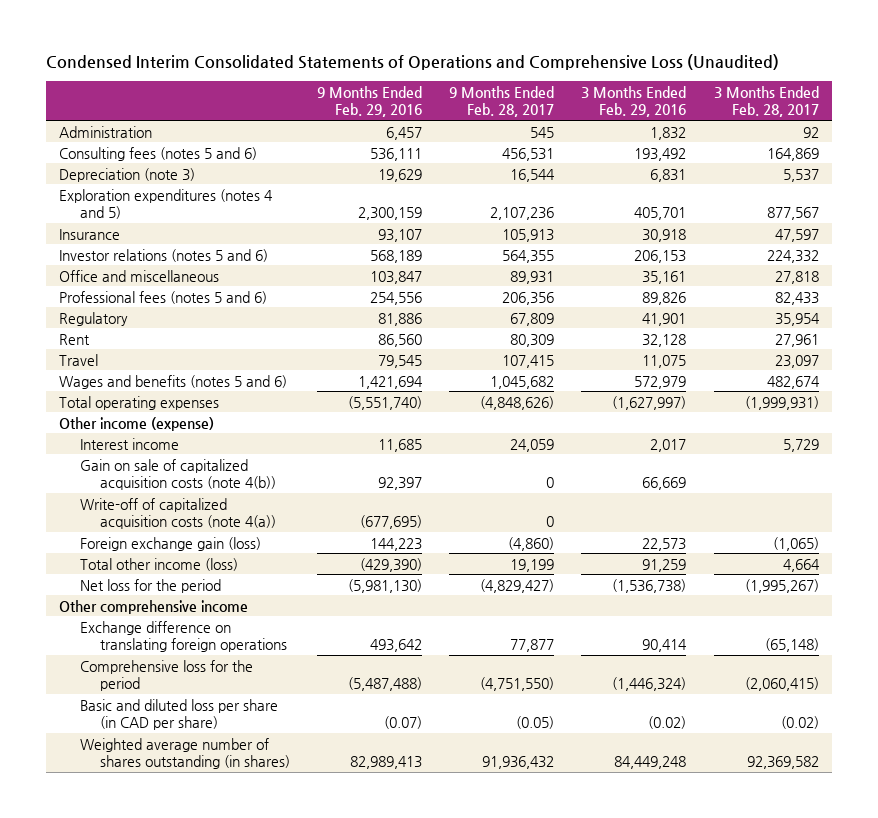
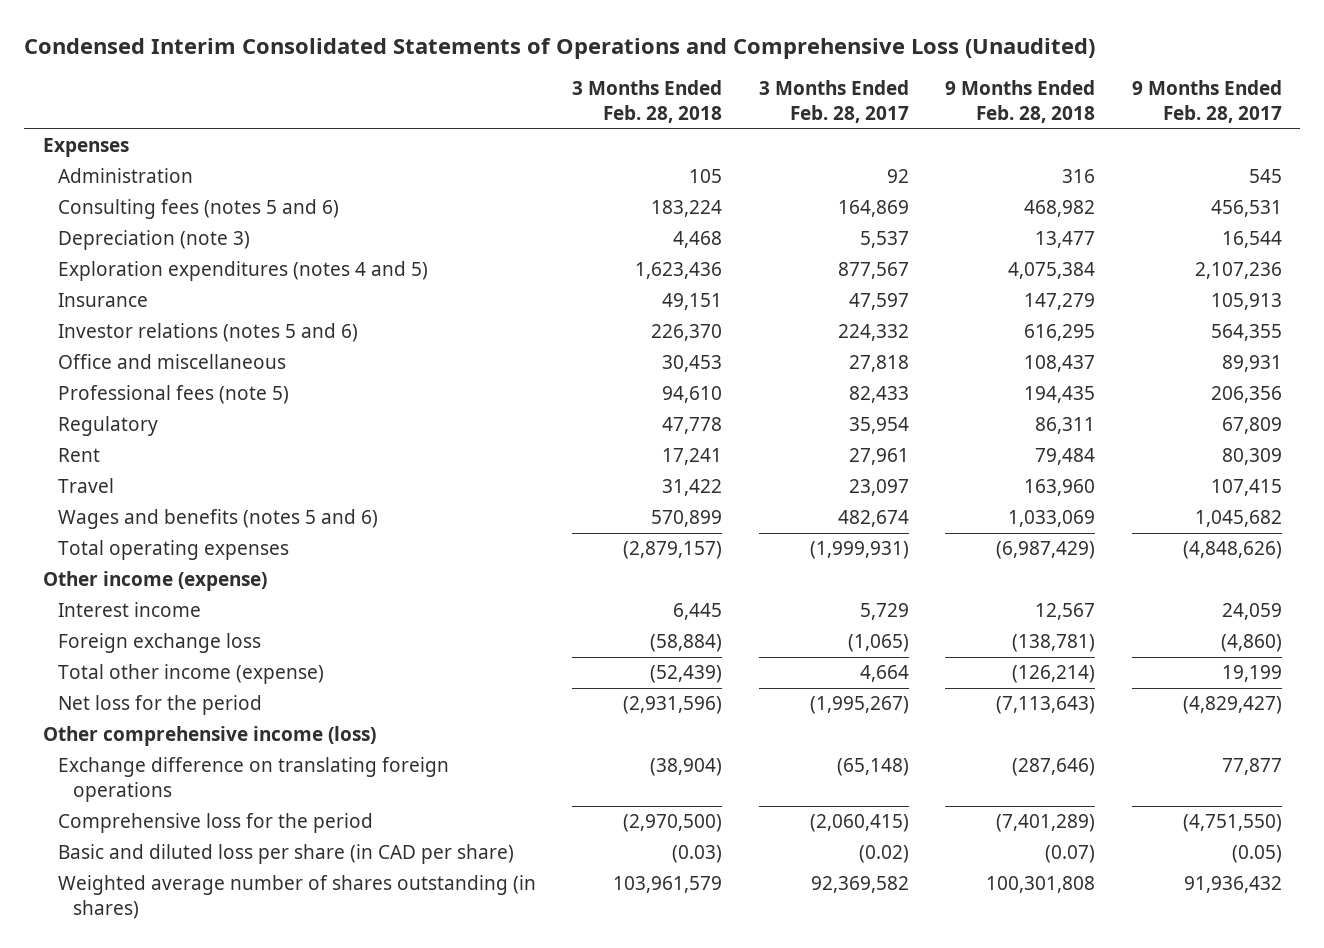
[317,85,423,118] 9 Months Ended Feb. 29, 2016 -> none
[581,85,687,118] 3 Months Ended Feb. 29, 2016 -> none
none -> [572,80,723,124] 3 Months Ended Feb. 28, 2018
none -> [945,80,1096,124] 9 Months Ended Feb. 28, 2018
none -> [42,138,129,158] Expenses
[59,290,268,304] Professional fees (notes 5 and 6) -> [57,385,289,405] Professional fees (note 5)
[79,458,276,491] Gain on sale of capitalized acquisition costs (note 4(b)) -> none
[79,497,276,530] Write-off of capitalized acquisition costs (note 4(a)) -> none
[79,536,261,551] Foreign exchange gain (loss) -> [57,633,261,654] Foreign exchange loss
[79,557,238,571] Total other income (loss) -> [57,664,324,685] Total other income (expense)
[59,599,249,614] Other comprehensive income -> [42,726,376,747] Other comprehensive income (loss)

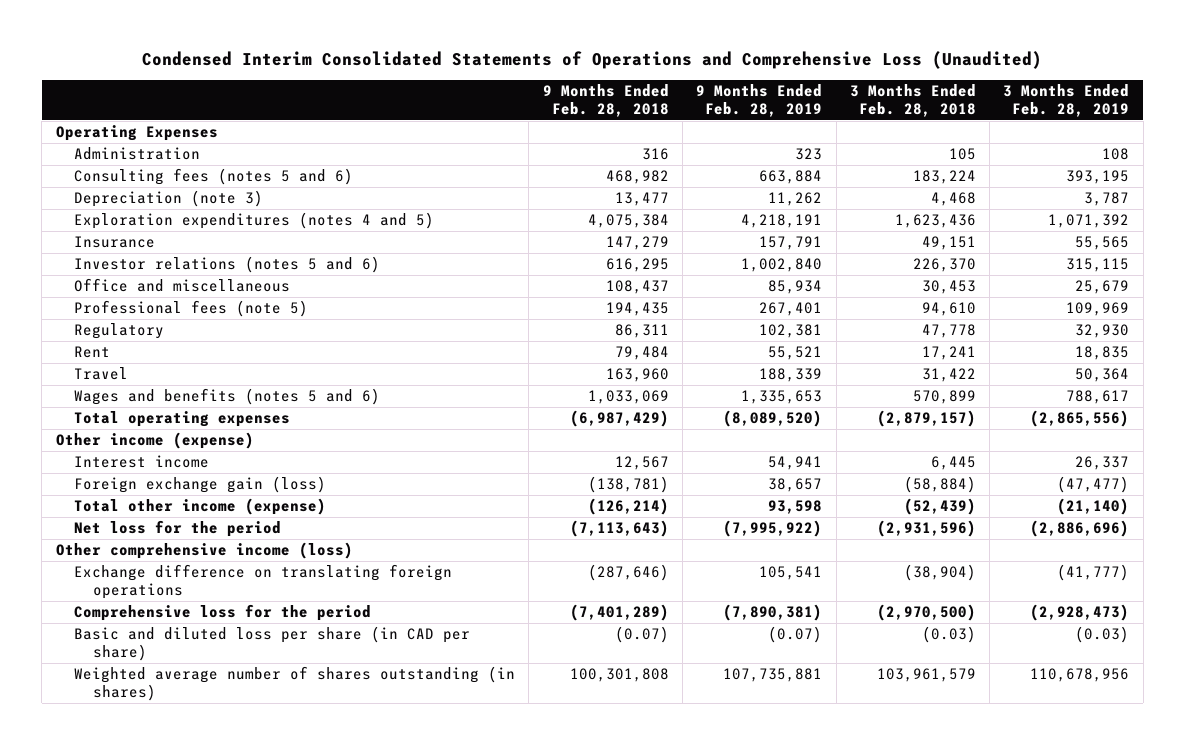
[758,80,909,124] 3 Months Ended Feb. 28, 2017 -> none
[1131,80,1282,124] 9 Months Ended Feb. 28, 2017 -> none
none -> [696,84,823,118] 9 Months Ended Feb. 28, 2019
none -> [1003,84,1130,118] 3 Months Ended Feb. 28, 2019
[42,138,129,158] Expenses -> [55,125,218,142] Operating Expenses
[57,633,261,654] Foreign exchange loss -> [74,476,327,494] Foreign exchange gain (loss)

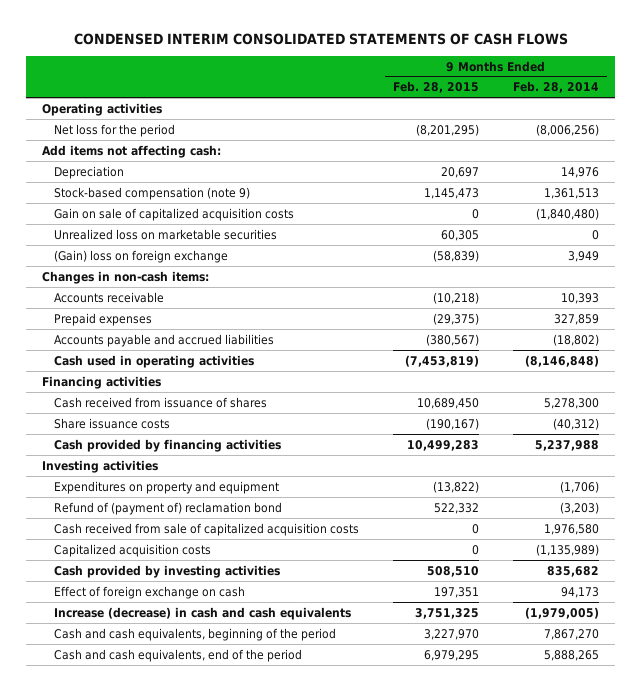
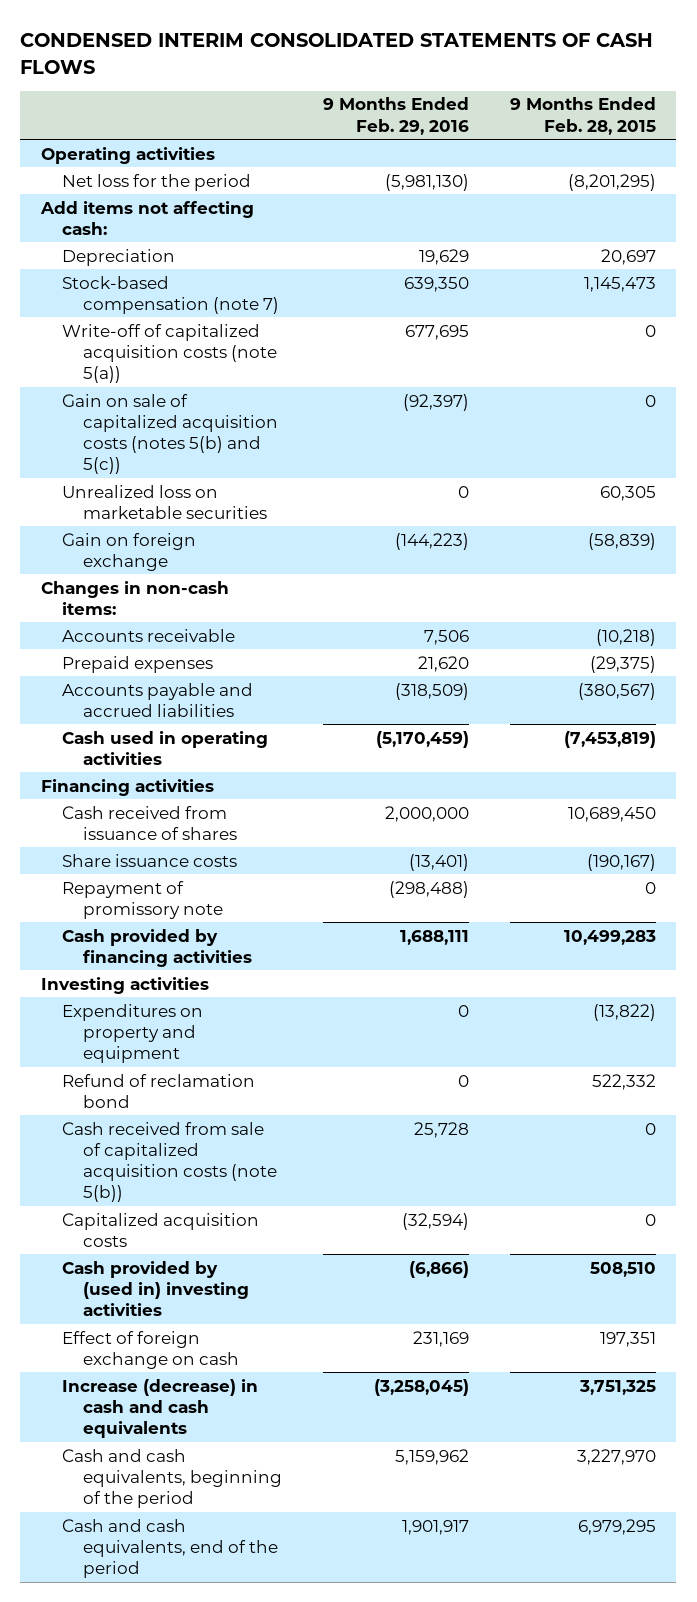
[512,81,599,94] Feb. 28, 2014 -> none
none -> [323,97,470,135] 9 Months Ended Feb. 29, 2016
[54,186,251,200] Stock-based compensation (note 9) -> [62,275,280,314] Stock-based compensation (note 7)
none -> [62,323,278,384] Write-off of capitalized acquisition costs (note 5(a))
[54,207,295,221] Gain on sale of capitalized acquisition costs -> [62,393,279,475] Gain on sale of capitalized acquisition costs (notes 5(b) and 5(c))
[54,249,229,263] (Gain) loss on foreign exchange -> [62,532,197,571] Gain on foreign exchange
none -> [62,880,224,919] Repayment of promissory note
[54,501,283,515] Refund of (payment of) reclamation bond -> [62,1073,256,1108] Refund of reclamation bond
[54,522,360,536] Cash received from sale of capitalized acquisition costs -> [62,1121,278,1203] Cash received from sale of capitalized acquisition costs (note 5(b))
[54,564,281,578] Cash provided by investing activities -> [62,1260,250,1317] Cash provided by (used in) investing activities

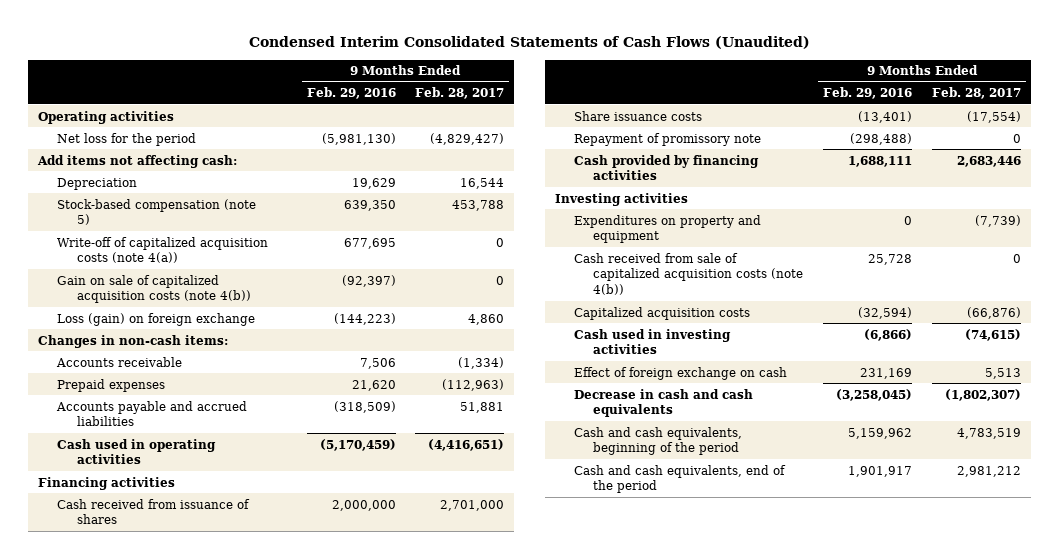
[20,32,654,74] CONDENSED INTERIM CONSOLIDATED STATEMENTS OF CASH FLOWS -> [248,36,810,50] Condensed Interim Consolidated Statements of Cash Flows (Unaudited)
[509,97,656,135] 9 Months Ended Feb. 28, 2015 -> none
none -> [415,87,505,100] Feb. 28, 2017
[62,484,268,519] Unrealized loss on marketable securities -> none
[62,275,280,314] Stock-based compensation (note 7) -> [57,198,257,226] Stock-based compensation (note 5)
[62,323,278,384] Write-off of capitalized acquisition costs (note 5(a)) -> [57,236,269,264] Write-off of capitalized acquisition costs (note 4(a))
[62,393,279,475] Gain on sale of capitalized acquisition costs (notes 5(b) and 5(c)) -> [57,274,251,304] Gain on sale of capitalized acquisition costs (note 4(b))
[62,532,197,571] Gain on foreign exchange -> [57,312,256,326] Loss (gain) on foreign exchange
[62,1073,256,1108] Refund of reclamation bond -> none
[62,1121,278,1203] Cash received from sale of capitalized acquisition costs (note 5(b)) -> [574,252,804,296] Cash received from sale of capitalized acquisition costs (note 4(b))
[62,1260,250,1317] Cash provided by (used in) investing activities -> [574,328,732,355] Cash used in investing activities
[62,1378,259,1439] Increase (decrease) in cash and cash equivalents -> [574,388,754,418] Decrease in cash and cash equivalents

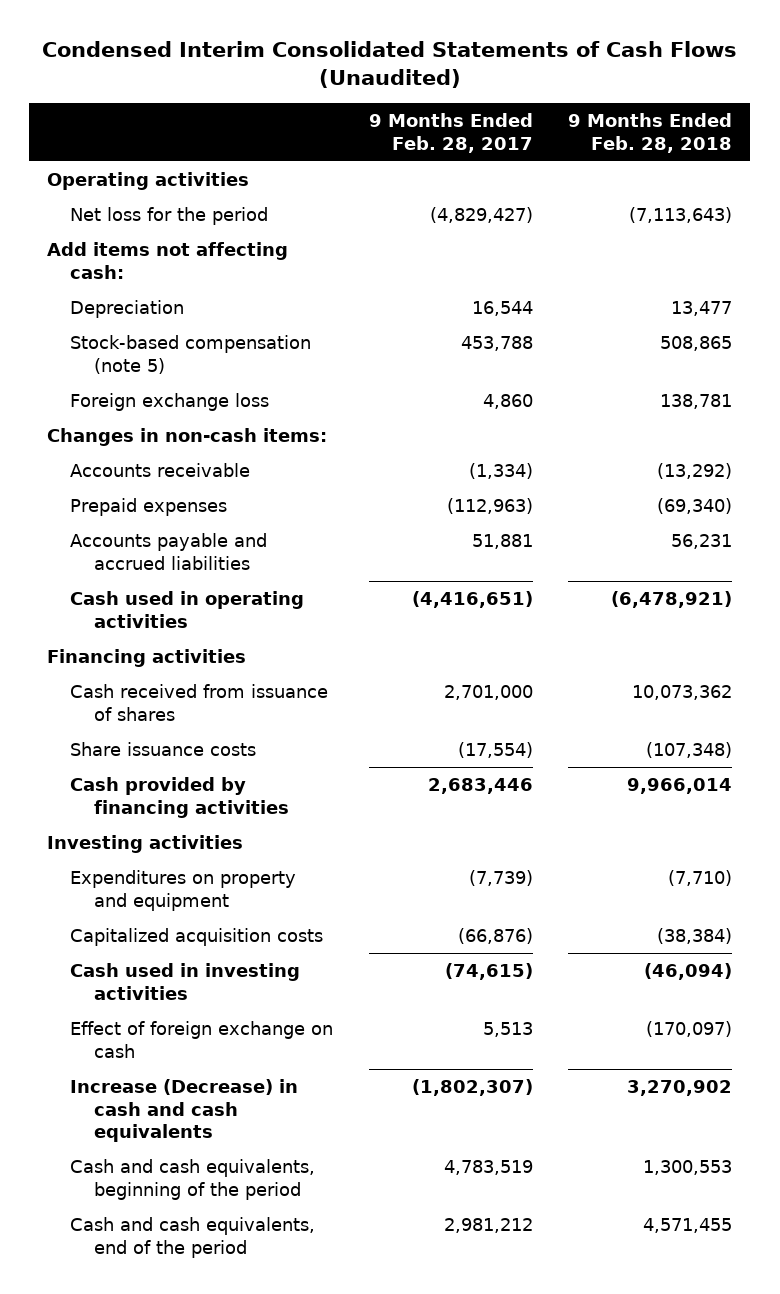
[306,87,396,100] Feb. 29, 2016 -> none
none -> [568,113,733,153] 9 Months Ended Feb. 28, 2018
[57,236,269,264] Write-off of capitalized acquisition costs (note 4(a)) -> none
[57,274,251,304] Gain on sale of capitalized acquisition costs (note 4(b)) -> none
[57,312,256,326] Loss (gain) on foreign exchange -> [70,392,270,411] Foreign exchange loss
[574,132,762,146] Repayment of promissory note -> none
[574,252,804,296] Cash received from sale of capitalized acquisition costs (note 4(b)) -> none
[574,388,754,418] Decrease in cash and cash equivalents -> [70,1078,299,1143] Increase (Decrease) in cash and cash equivalents

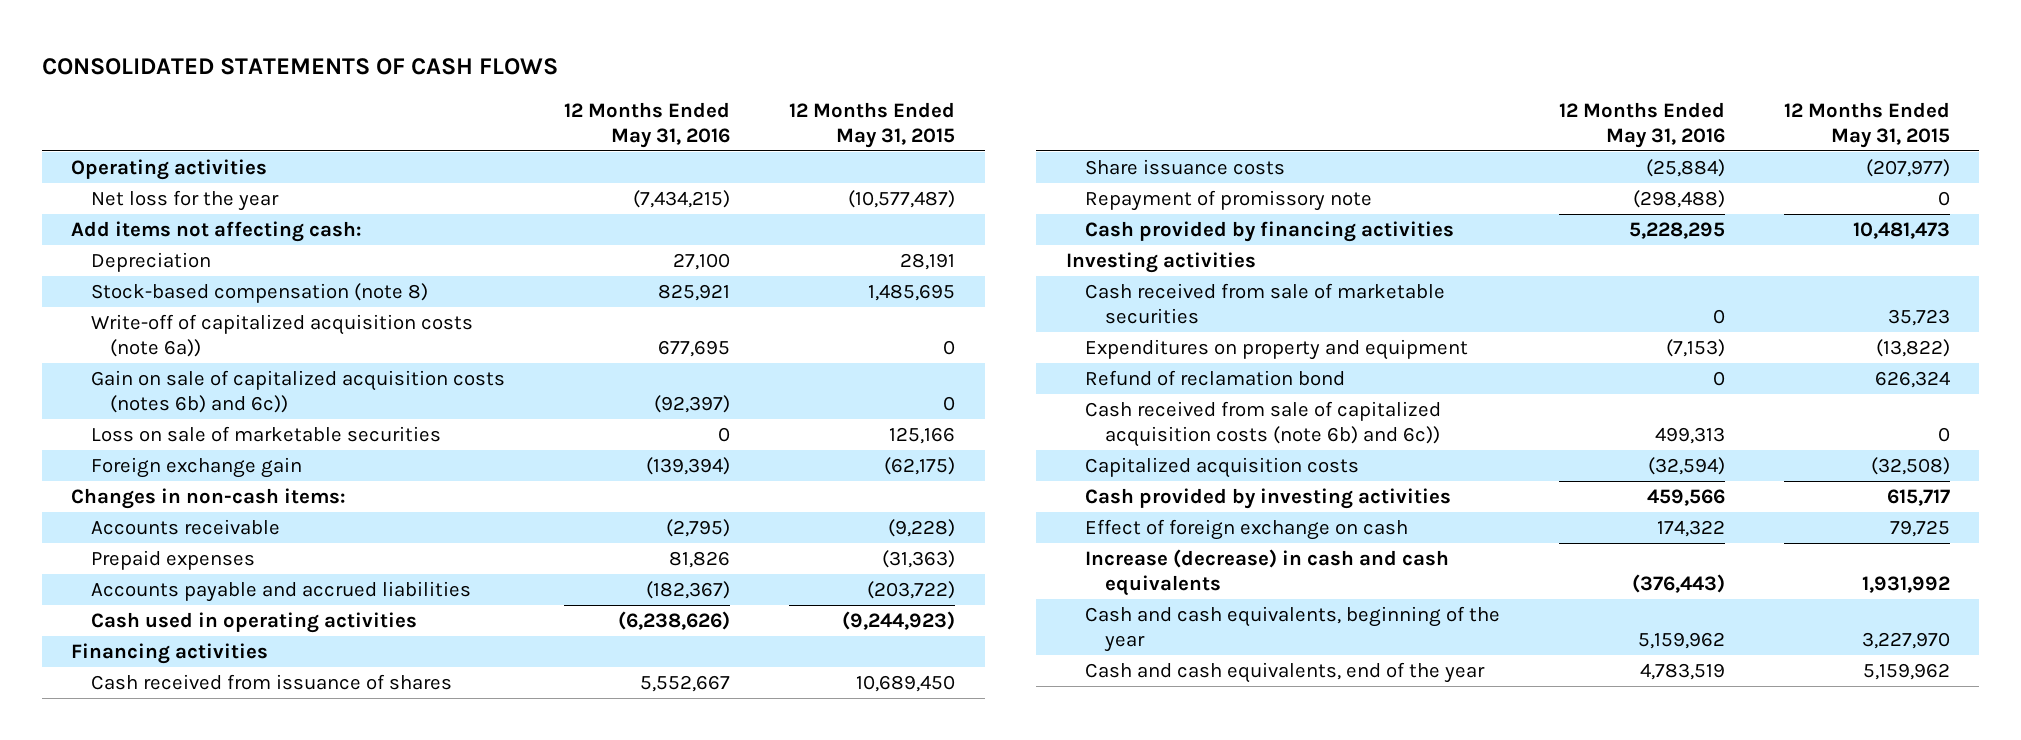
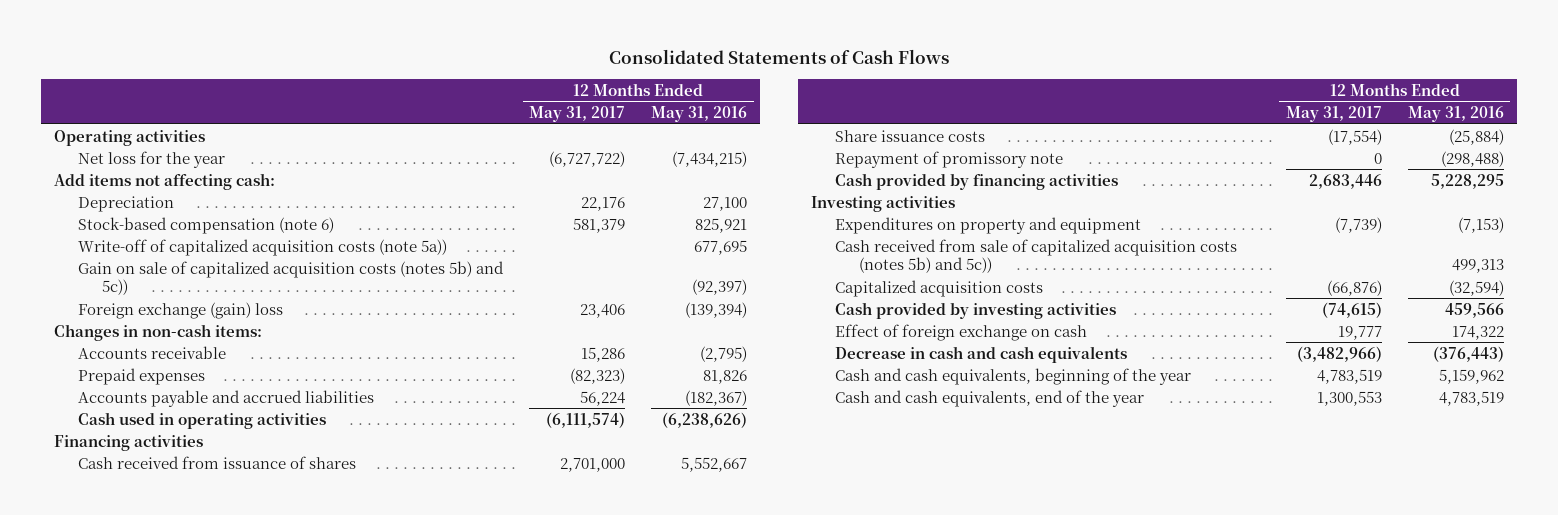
[41,58,558,76] CONSOLIDATED STATEMENTS OF CASH FLOWS -> [609,49,950,65] Consolidated Statements of Cash Flows
[789,101,956,148] 12 Months Ended May 31, 2015 -> none
none -> [529,106,626,123] May 31, 2017
[90,426,441,443] Loss on sale of marketable securities -> none
[90,283,428,304] Stock-based compensation (note 8) -> [78,216,335,234] Stock-based compensation (note 6)
[90,314,473,358] Write-off of capitalized acquisition costs (note 6a)) -> [78,238,448,256] Write-off of capitalized acquisition costs (note 5a))
[90,370,505,414] Gain on sale of capitalized acquisition costs (notes 6b) and 6c)) -> [78,260,505,296] Gain on sale of capitalized acquisition costs (notes 5b) and 5c))
[90,457,302,479] Foreign exchange gain -> [78,301,284,319] Foreign exchange (gain) loss
[1085,283,1446,325] Cash received from sale of marketable securities -> none
[1085,370,1346,387] Refund of reclamation bond -> none
[1085,401,1442,448] Cash received from sale of capitalized acquisition costs (note 6b) and 6c)) -> [834,238,1237,274] Cash received from sale of capitalized acquisition costs (notes 5b) and 5c))
[1085,549,1450,597] Increase (decrease) in cash and cash equivalents -> [834,345,1127,363] Decrease in cash and cash equivalents

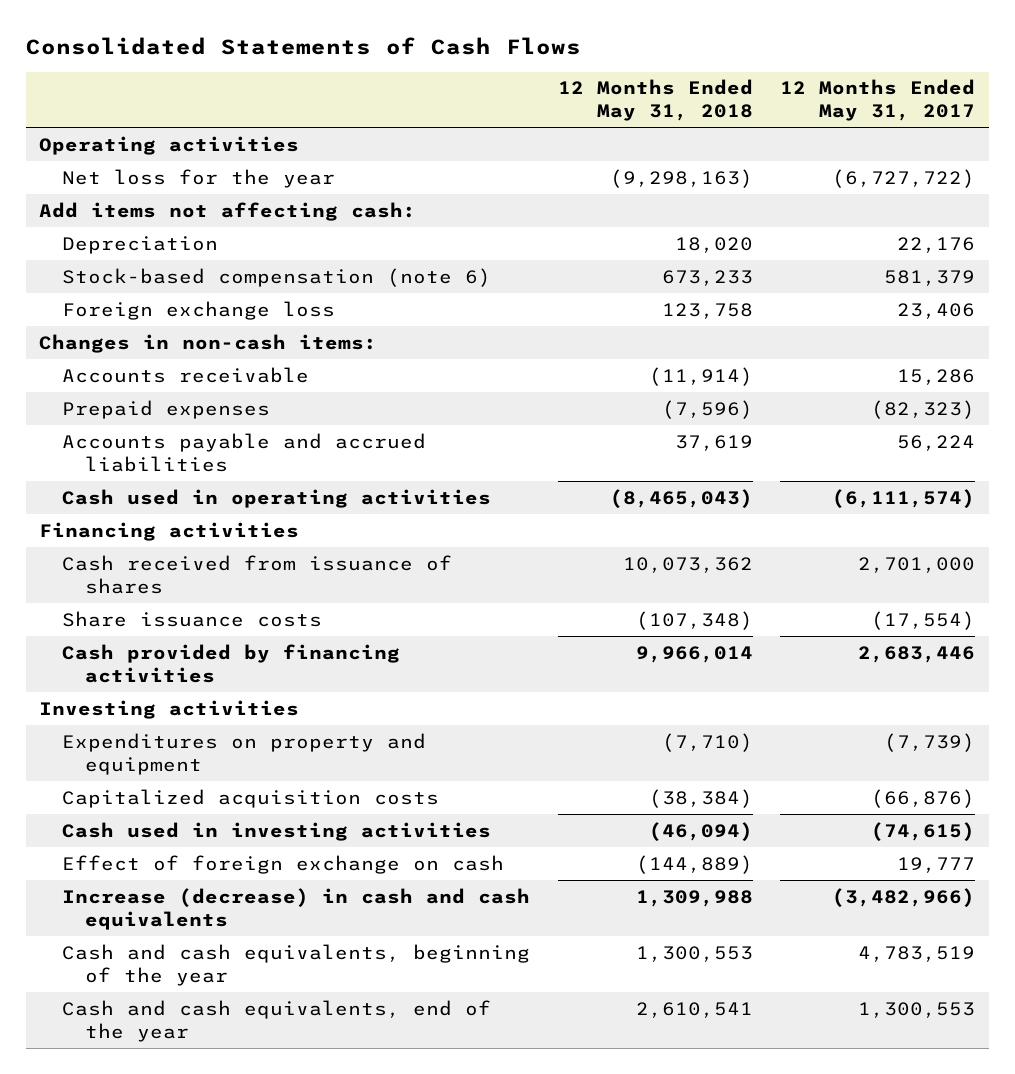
[651,106,748,123] May 31, 2016 -> none
none -> [557,79,753,122] 12 Months Ended May 31, 2018
[78,238,448,256] Write-off of capitalized acquisition costs (note 5a)) -> none
[78,260,505,296] Gain on sale of capitalized acquisition costs (notes 5b) and 5c)) -> none
[78,301,284,319] Foreign exchange (gain) loss -> [62,300,336,320] Foreign exchange loss
[834,150,1063,168] Repayment of promissory note -> none
[834,238,1237,274] Cash received from sale of capitalized acquisition costs (notes 5b) and 5c)) -> none
[834,301,1116,319] Cash provided by investing activities -> [62,821,492,841] Cash used in investing activities
[834,345,1127,363] Decrease in cash and cash equivalents -> [62,887,531,930] Increase (decrease) in cash and cash equivalents

